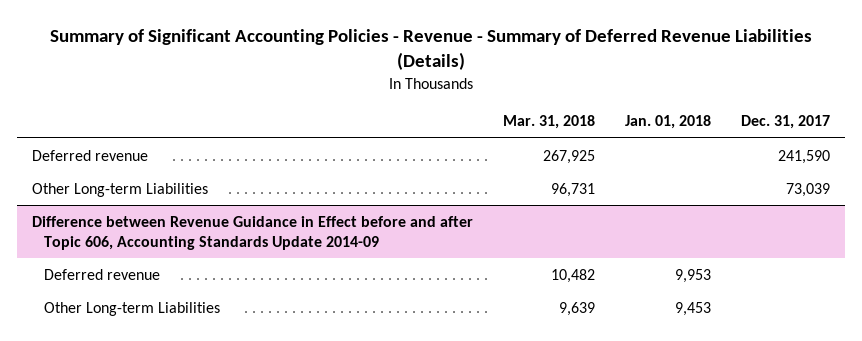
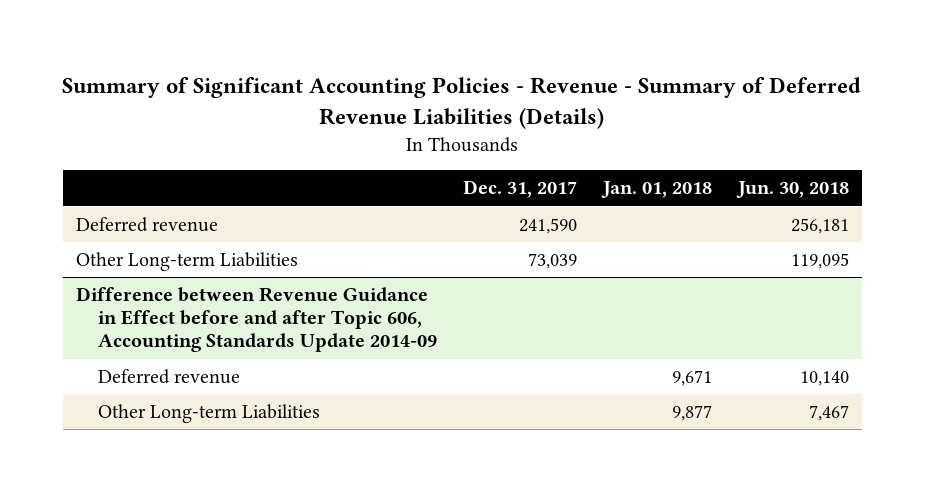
[503,115,596,130] Mar. 31, 2018 -> none
none -> [736,181,850,199] Jun. 30, 2018
[675,268,712,283] 9,953 -> [672,369,713,386] 9,671
[675,301,712,316] 9,453 -> [672,404,713,421] 9,877

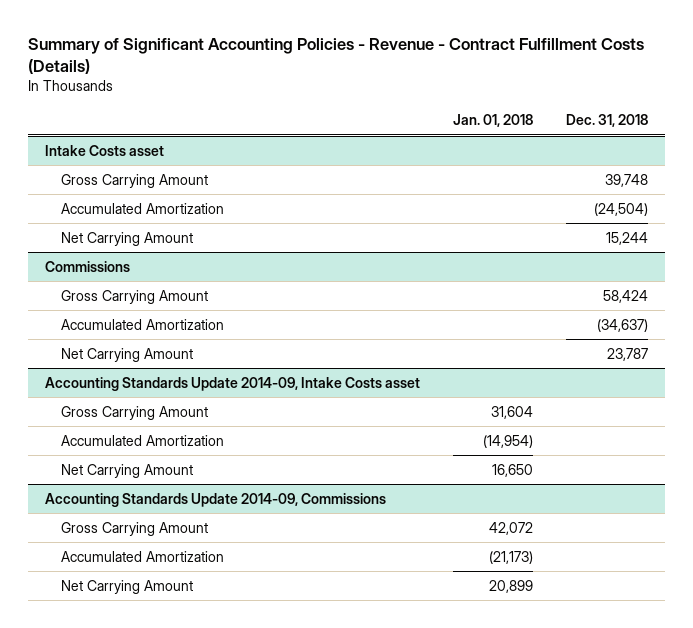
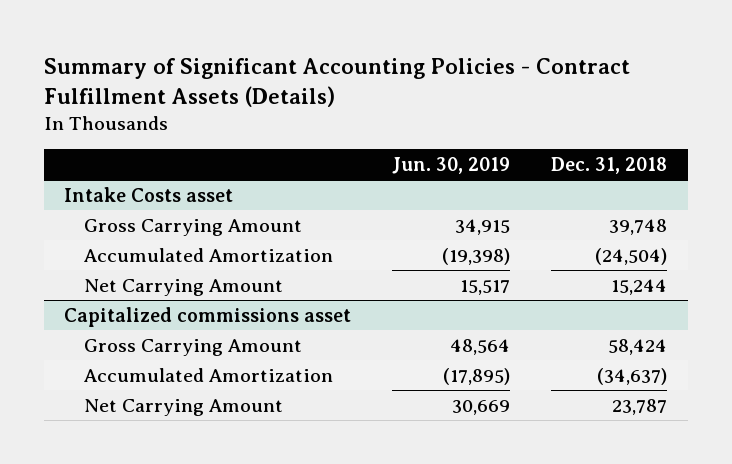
[27,38,644,75] Summary of Significant Accounting Policies - Revenue - Contract Fulfillment Costs (Details) -> [43,57,630,107] Summary of Significant Accounting Policies - Contract Fulfillment Assets (Details)
[452,114,533,128] Jan. 01, 2018 -> none
none -> [392,156,511,174] Jun. 30, 2019
[44,260,130,272] Commissions -> [64,306,352,327] Capitalized commissions asset
[44,376,420,391] Accounting Standards Update 2014-09, Intake Costs asset -> none
[61,405,209,420] Gross Carrying Amount -> none
[61,434,225,446] Accumulated Amortization -> none
[61,463,194,478] Net Carrying Amount -> none
[44,492,386,507] Accounting Standards Update 2014-09, Commissions -> none
[61,521,209,536] Gross Carrying Amount -> none
[61,550,225,562] Accumulated Amortization -> none
[61,579,194,594] Net Carrying Amount -> none

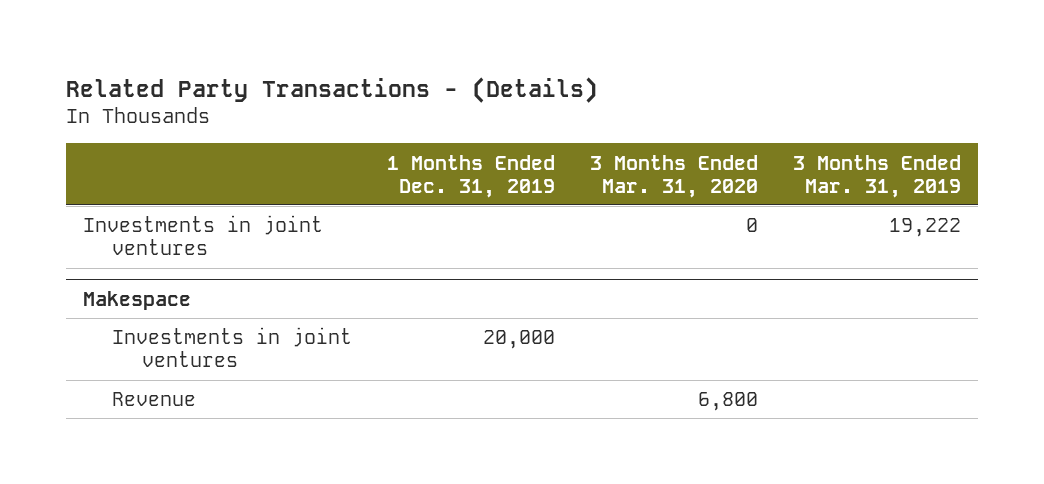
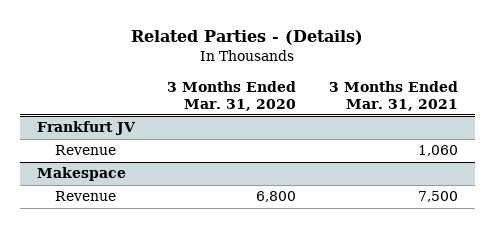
[65,76,598,103] Related Party Transactions - (Details) -> [131,30,364,46] Related Parties - (Details)
[387,154,556,198] 1 Months Ended Dec. 31, 2019 -> none
[792,154,961,198] 3 Months Ended Mar. 31, 2019 -> none
none -> [329,80,459,111] 3 Months Ended Mar. 31, 2021
[83,215,324,256] Investments in joint ventures -> none
none -> [36,121,136,136] Frankfurt JV
none -> [54,145,116,156] Revenue
[112,327,353,368] Investments in joint ventures -> none

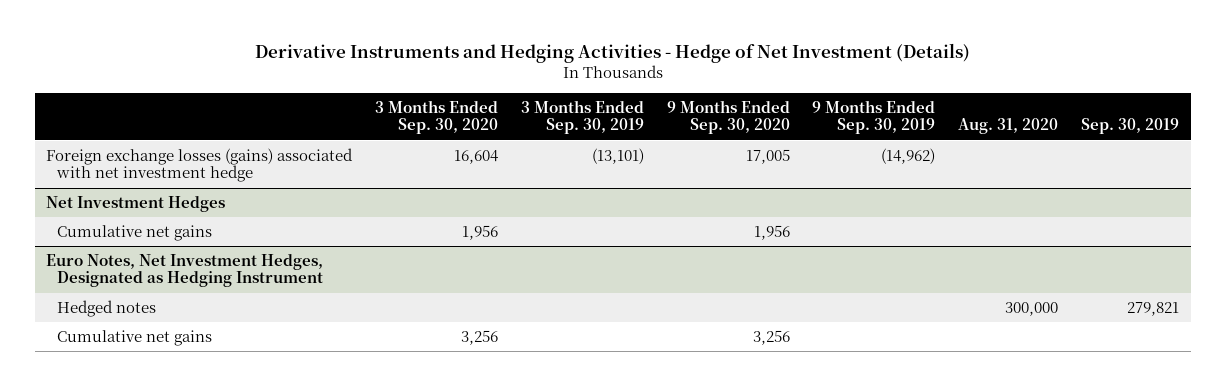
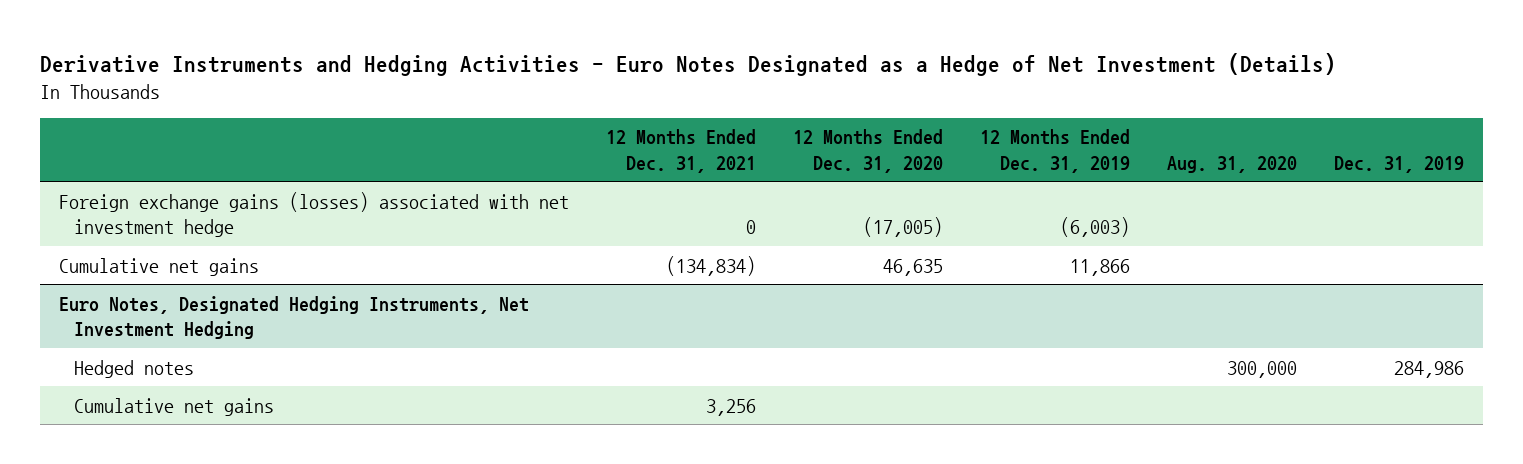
[254,42,970,63] Derivative Instruments and Hedging Activities - Hedge of Net Investment (Details) -> [39,52,1336,76] Derivative Instruments and Hedging Activities - Euro Notes Designated as a Hedge of Net Investment (Details)
[375,99,499,135] 3 Months Ended Sep. 30, 2020 -> none
[520,99,644,135] 3 Months Ended Sep. 30, 2019 -> none
[666,99,790,135] 9 Months Ended Sep. 30, 2020 -> none
[812,99,936,135] 9 Months Ended Sep. 30, 2019 -> none
[1081,118,1180,135] Sep. 30, 2019 -> none
none -> [605,129,756,173] 12 Months Ended Dec. 31, 2021
none -> [792,129,943,173] 12 Months Ended Dec. 31, 2020
none -> [979,129,1130,173] 12 Months Ended Dec. 31, 2019
none -> [1334,155,1465,173] Dec. 31, 2019
[46,196,226,213] Net Investment Hedges -> none
[56,225,212,242] Cumulative net gains -> none
[46,148,354,183] Foreign exchange losses (gains) associated with net investment hedge -> [58,191,569,237] Foreign exchange gains (losses) associated with net investment hedge
none -> [58,257,259,276] Cumulative net gains
[46,254,324,288] Euro Notes, Net Investment Hedges, Designated as Hedging Instrument -> [58,295,529,339] Euro Notes, Designated Hedging Instruments, Net Investment Hedging

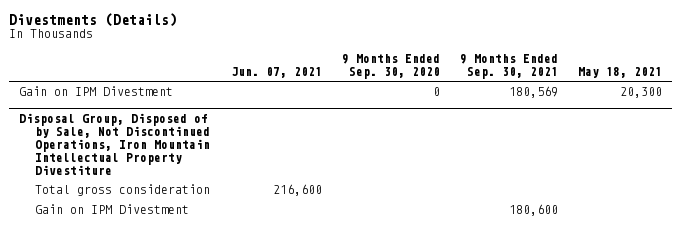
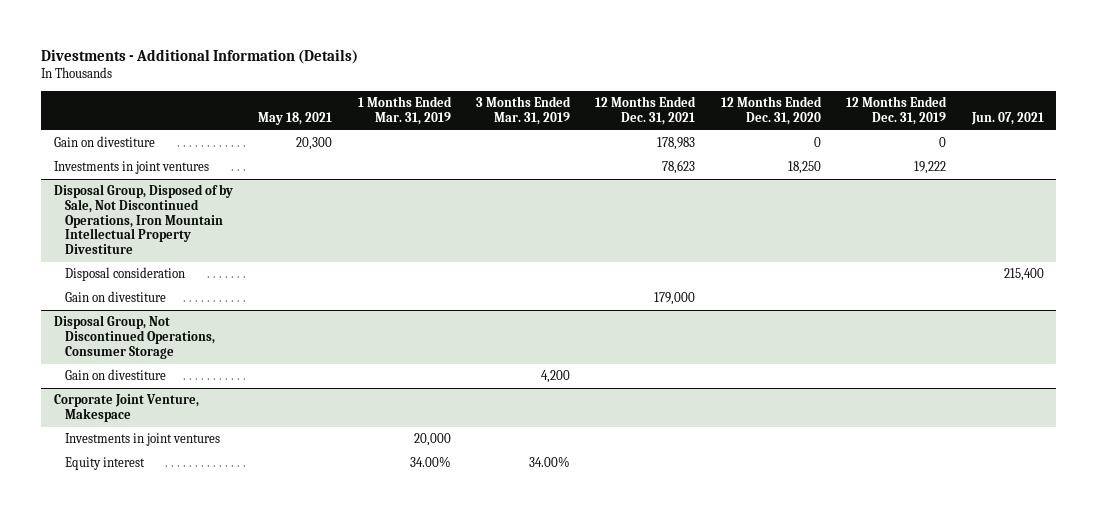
[9,12,178,27] Divestments (Details) -> [41,48,359,64] Divestments - Additional Information (Details)
[341,53,440,79] 9 Months Ended Sep. 30, 2020 -> none
[459,53,558,79] 9 Months Ended Sep. 30, 2021 -> none
none -> [357,96,452,125] 1 Months Ended Mar. 31, 2019
none -> [476,96,572,125] 3 Months Ended Mar. 31, 2019
none -> [595,96,697,125] 12 Months Ended Dec. 31, 2021
none -> [720,96,822,125] 12 Months Ended Dec. 31, 2020
none -> [846,96,948,125] 12 Months Ended Dec. 31, 2019
[19,86,174,97] Gain on IPM Divestment -> [53,136,155,148] Gain on divestiture
none -> [53,161,209,175] Investments in joint ventures
[35,184,211,197] Total gross consideration -> [65,267,186,282] Disposal consideration
[272,184,322,197] 216,600 -> [1003,268,1044,282] 215,400
[35,204,190,215] Gain on IPM Divestment -> [65,291,167,303] Gain on divestiture
none -> [53,315,216,359] Disposal Group, Not Discontinued Operations, Consumer Storage
none -> [65,369,167,381] Gain on divestiture
none -> [53,394,199,423] Corporate Joint Venture, Makespace
none -> [65,433,221,447] Investments in joint ventures
none -> [65,457,146,471] Equity interest

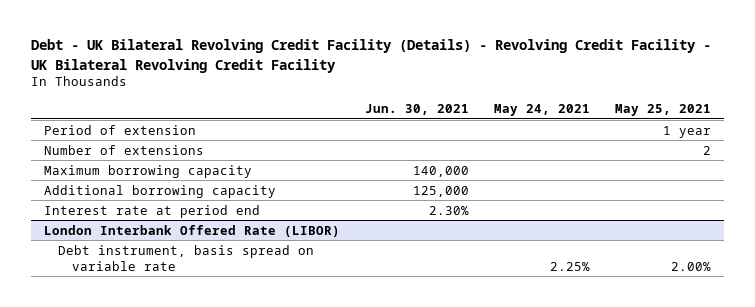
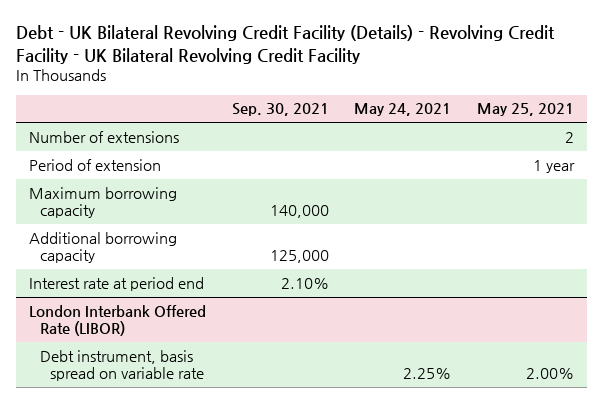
[365,104,470,116] Jun. 30, 2021 -> none
none -> [231,103,329,117] Sep. 30, 2021
[43,124,196,135] Period of extension -> [28,158,161,171] Period of extension

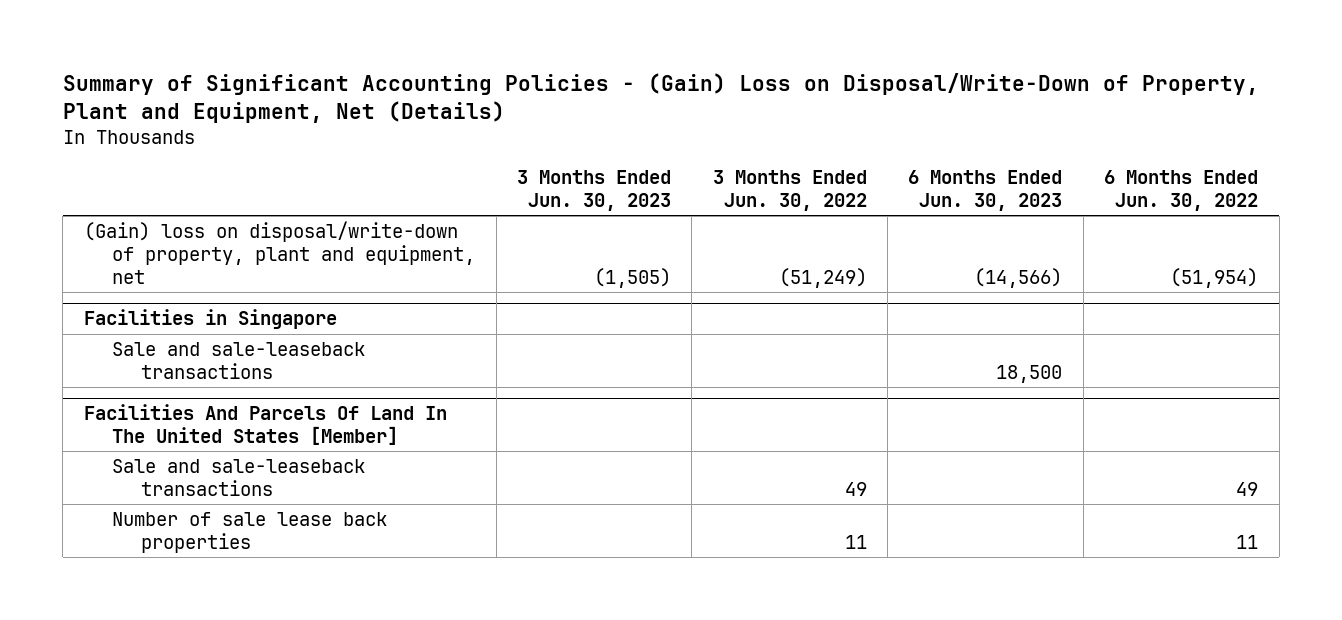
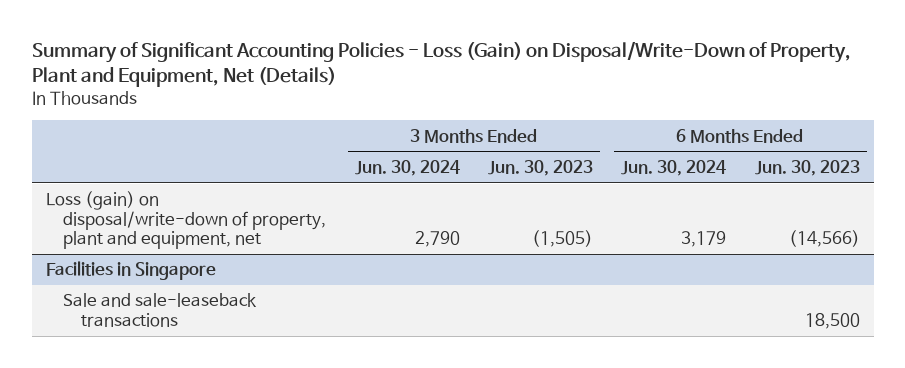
[62,73,1259,124] Summary of Significant Accounting Policies - (Gain) Loss on Disposal/Write-Down of Property, Plant and Equipment, Net (Details) -> [31,40,851,88] Summary of Significant Accounting Policies - Loss (Gain) on Disposal/Write-Down of Property, Plant and Equipment, Net (Details)
[712,170,867,212] 3 Months Ended Jun. 30, 2022 -> none
[1104,170,1259,212] 6 Months Ended Jun. 30, 2022 -> none
none -> [354,159,460,176] Jun. 30, 2024
none -> [621,159,727,176] Jun. 30, 2024
[83,220,476,284] (Gain) loss on disposal/write-down of property, plant and equipment, net -> [45,191,327,250] Loss (gain) on disposal/write-down of property, plant and equipment, net
[83,404,447,446] Facilities And Parcels Of Land In The United States [Member] -> none
[112,458,366,496] Sale and sale-leaseback transactions -> none
[112,511,388,553] Number of sale lease back properties -> none

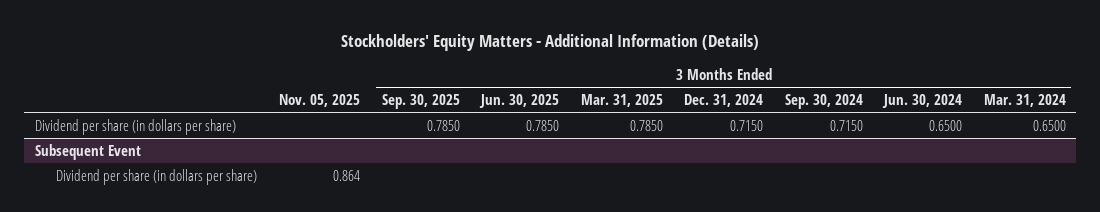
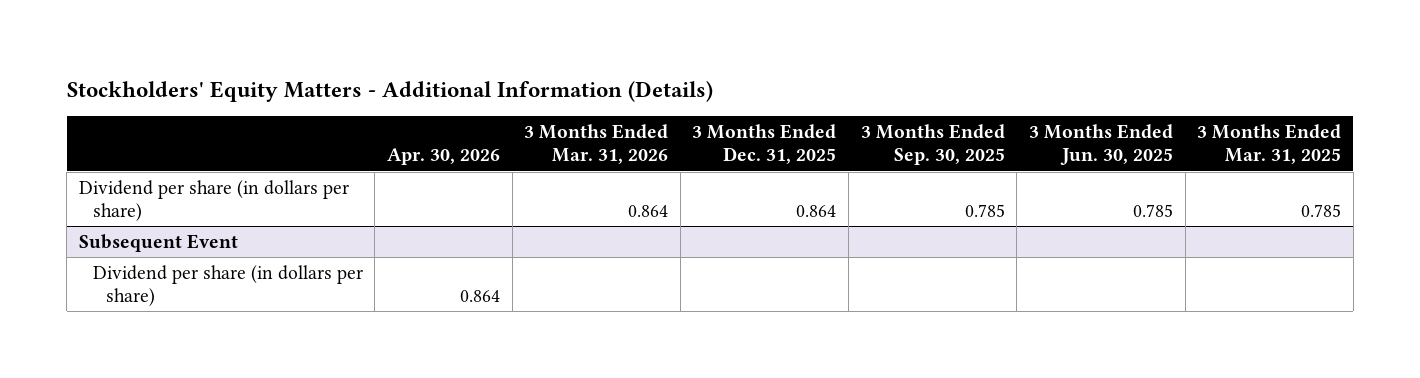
[278,94,360,108] Nov. 05, 2025 -> none
[684,94,764,108] Dec. 31, 2024 -> none
[784,94,863,110] Sep. 30, 2024 -> none
[882,94,963,109] Jun. 30, 2024 -> none
[983,94,1066,108] Mar. 31, 2024 -> none
none -> [386,148,500,166] Apr. 30, 2026
none -> [524,124,669,165] 3 Months Ended Mar. 31, 2026
none -> [692,124,837,165] 3 Months Ended Dec. 31, 2025
[426,119,460,131] 0.7850 -> [964,204,1005,218] 0.785
[526,119,560,131] 0.7850 -> [1132,204,1173,218] 0.785
[629,119,663,131] 0.7850 -> [1301,204,1342,218] 0.785

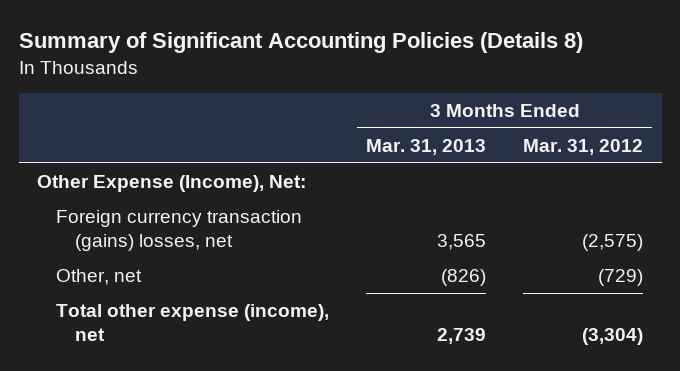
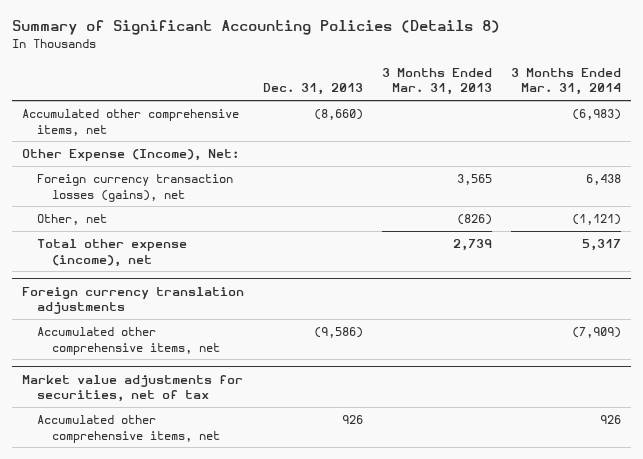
[523,138,644,155] Mar. 31, 2012 -> none
none -> [263,83,364,96] Dec. 31, 2013
none -> [511,68,622,96] 3 Months Ended Mar. 31, 2014
none -> [21,109,239,136] Accumulated other comprehensive items, net
[55,209,302,251] Foreign currency transaction (gains) losses, net -> [37,174,234,202] Foreign currency transaction losses (gains), net
none -> [21,286,244,315] Foreign currency translation adjustments
none -> [37,327,221,355] Accumulated other comprehensive items, net
none -> [21,374,243,403] Market value adjustments for securities, net of tax
none -> [37,415,221,443] Accumulated other comprehensive items, net

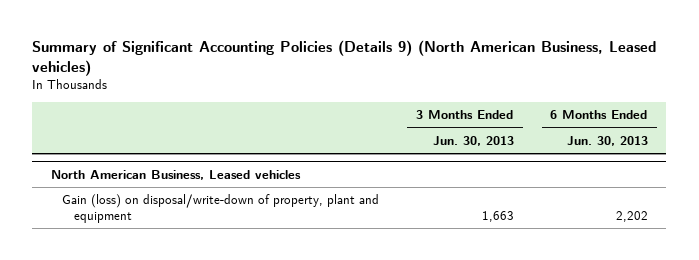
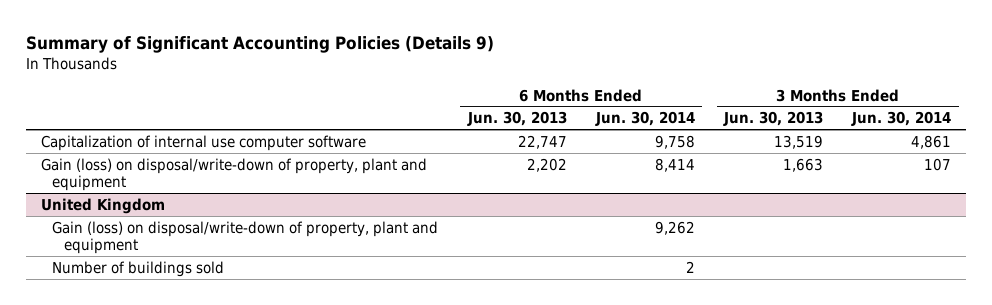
[32,40,657,77] Summary of Significant Accounting Policies (Details 9) (North American Business, Leased vehicles) -> [26,36,495,54] Summary of Significant Accounting Policies (Details 9)
none -> [594,111,695,127] Jun. 30, 2014
none -> [851,111,952,127] Jun. 30, 2014
[50,169,301,180] North American Business, Leased vehicles -> none
none -> [40,134,366,151] Capitalization of internal use computer software
none -> [40,197,165,214] United Kingdom
none -> [52,220,439,254] Gain (loss) on disposal/write-down of property, plant and equipment
none -> [52,260,225,277] Number of buildings sold

